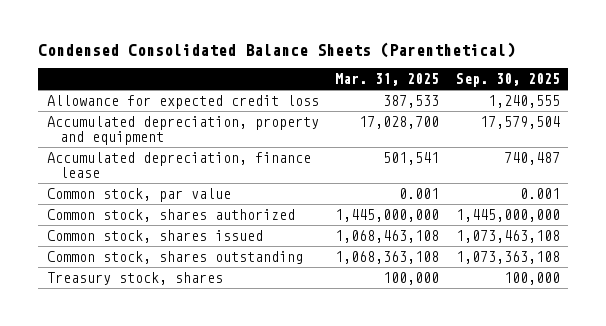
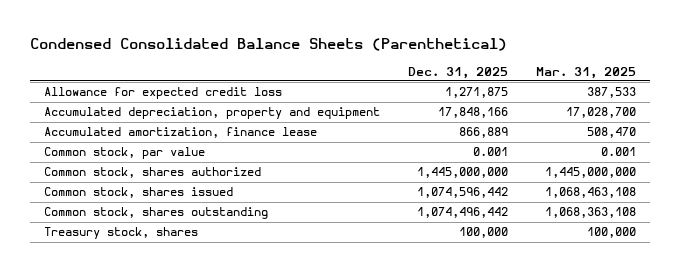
[455,72,560,87] Sep. 30, 2025 -> none
none -> [408,66,509,79] Dec. 31, 2025
[46,151,311,178] Accumulated depreciation, finance lease -> [44,127,318,139] Accumulated amortization, finance lease
[383,151,440,165] 501,541 -> [587,127,637,139] 508,470

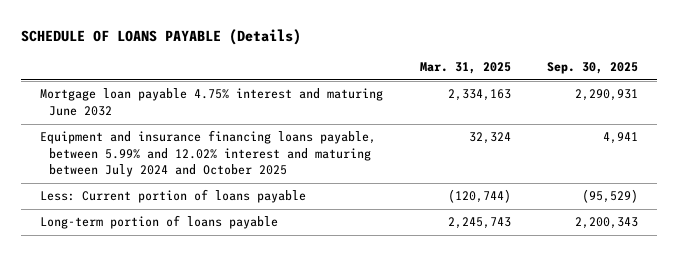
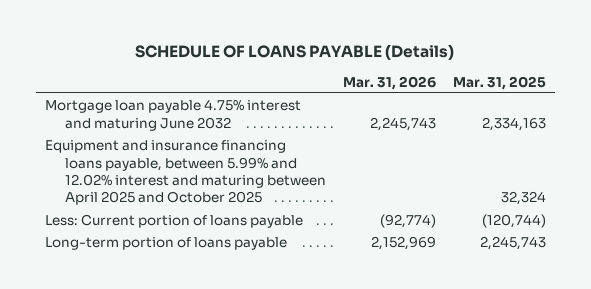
[547,62,639,75] Sep. 30, 2025 -> none
none -> [342,75,436,90] Mar. 31, 2026
[39,130,376,178] Equipment and insurance financing loans payable, between 5.99% and 12.02% interest and maturing between July 2024 and October 2025 -> [44,140,326,206] Equipment and insurance financing loans payable, between 5.99% and 12.02% interest and maturing between April 2025 and October 2025

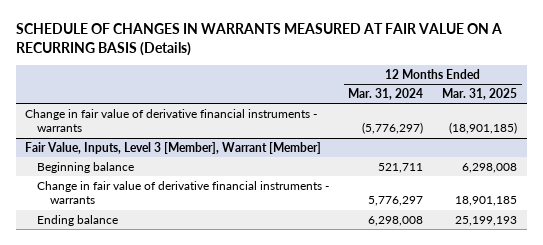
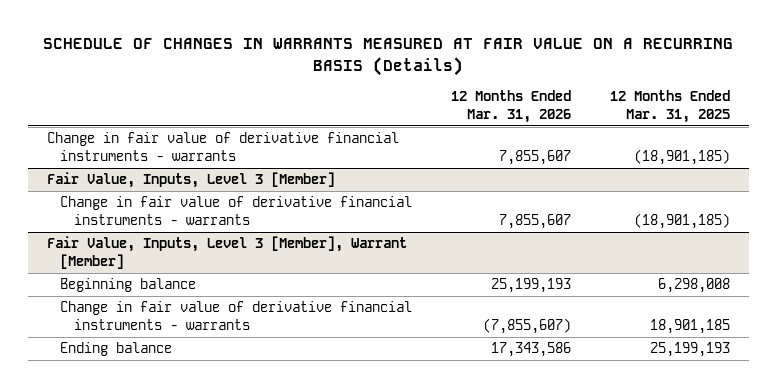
[348,88,424,101] Mar. 31, 2024 -> none
none -> [450,90,571,124] 12 Months Ended Mar. 31, 2026
none -> [47,172,336,189] Fair Value, Inputs, Level 3 [Member]
none -> [60,196,413,226] Change in fair value of derivative financial instruments - warrants

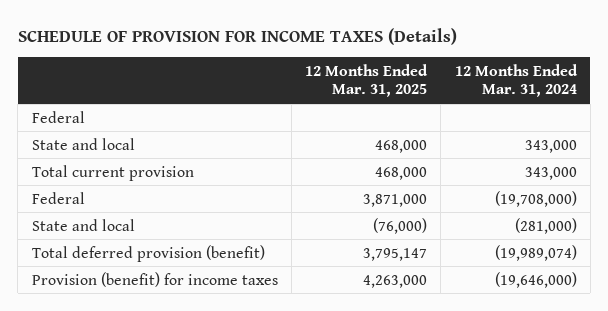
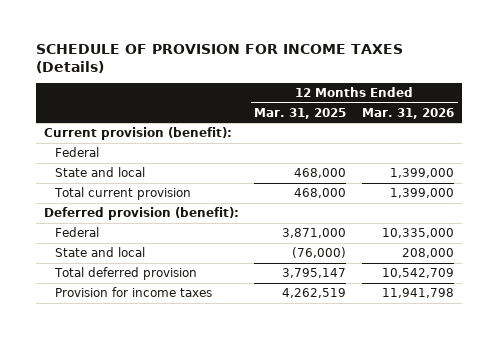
[454,63,578,98] 12 Months Ended Mar. 31, 2024 -> none
none -> [362,107,455,119] Mar. 31, 2026
none -> [43,127,232,141] Current provision (benefit):
none -> [43,207,239,221] Deferred provision (benefit):
[31,244,265,262] Total deferred provision (benefit) -> [54,267,198,281] Total deferred provision
[31,271,278,287] Provision (benefit) for income taxes -> [55,287,213,298] Provision for income taxes
[363,274,428,288] 4,263,000 -> [282,288,347,299] 4,262,519

